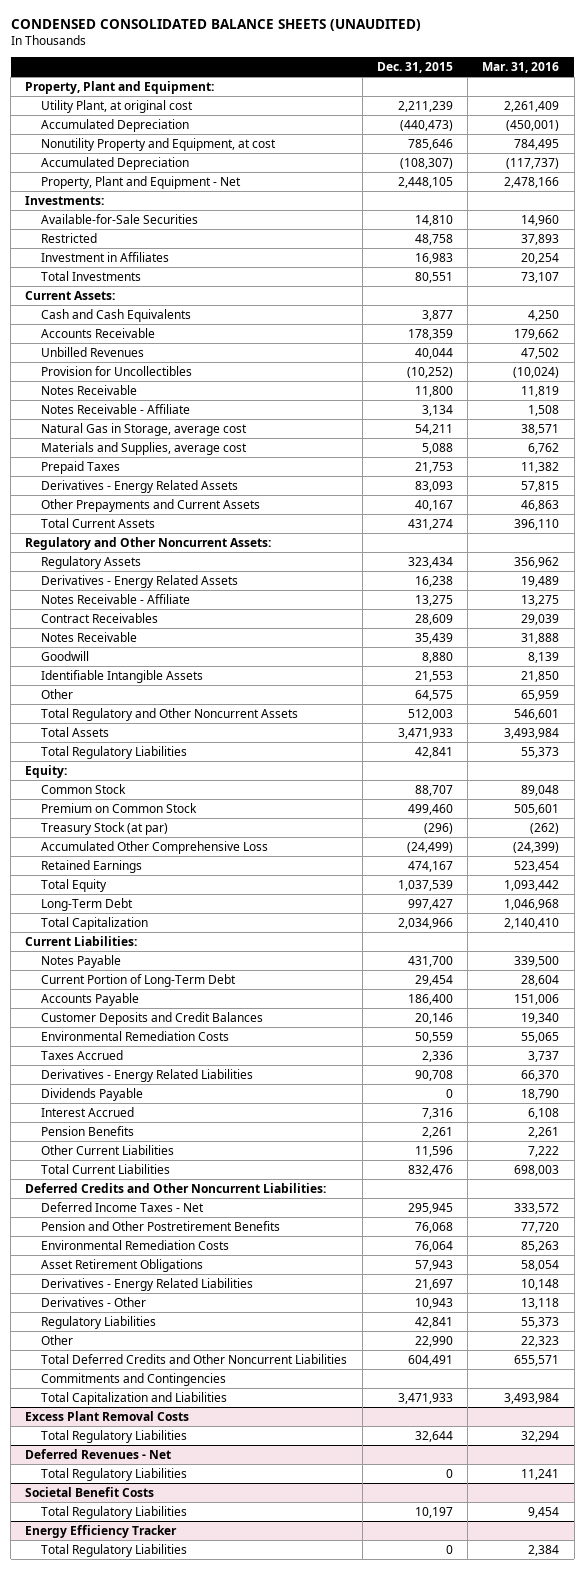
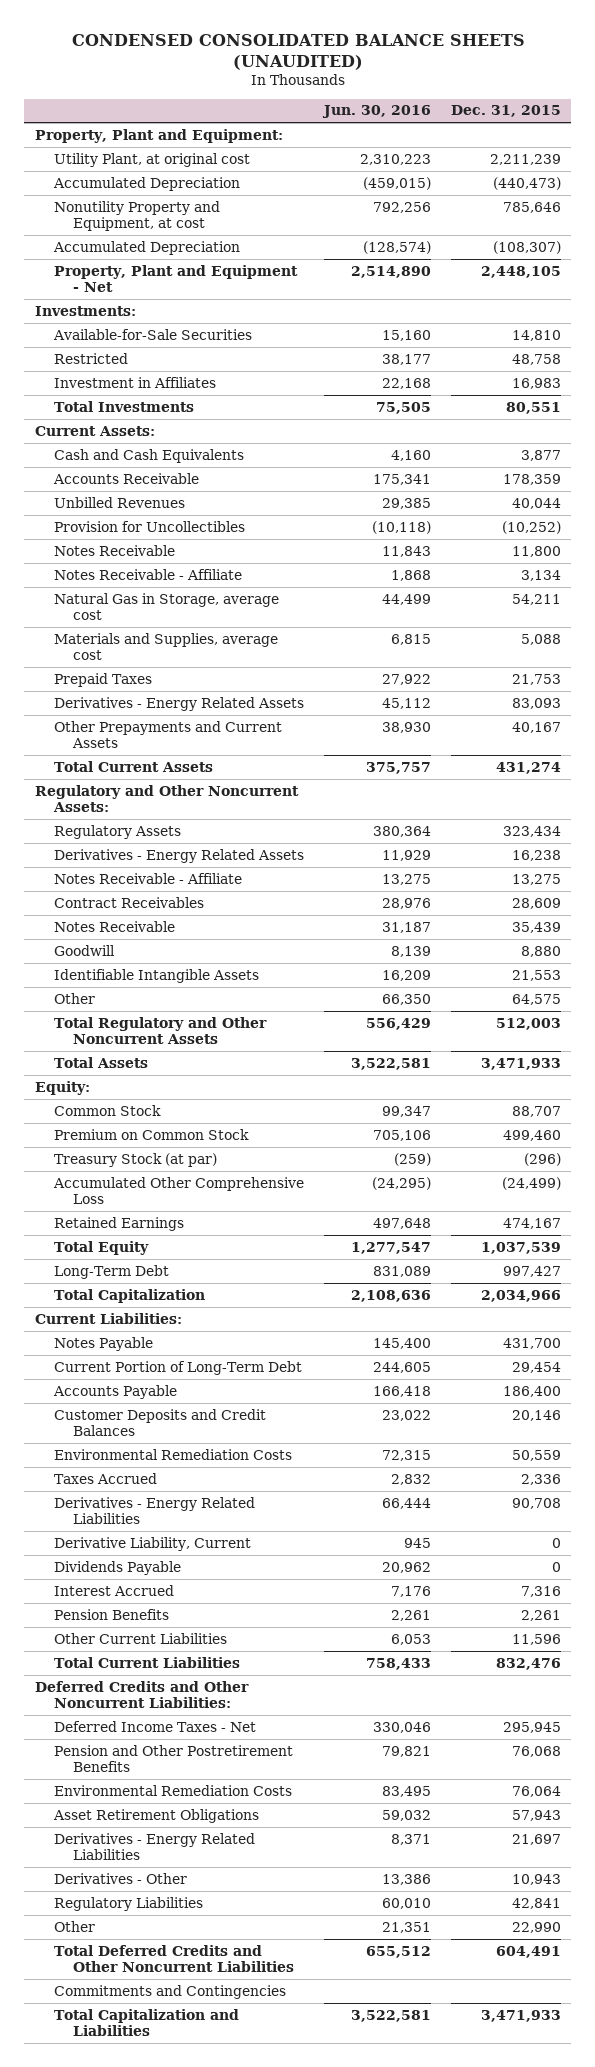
[482,61,560,73] Mar. 31, 2016 -> none
none -> [321,105,431,119] Jun. 30, 2016
[41,746,188,760] Total Regulatory Liabilities -> none
none -> [53,1536,251,1551] Derivative Liability, Current
[25,1411,190,1422] Excess Plant Removal Costs -> none
[41,1430,188,1444] Total Regulatory Liabilities -> none
[25,1449,172,1460] Deferred Revenues - Net -> none
[41,1468,188,1482] Total Regulatory Liabilities -> none
[25,1487,155,1498] Societal Benefit Costs -> none
[41,1506,188,1520] Total Regulatory Liabilities -> none
[25,1525,178,1539] Energy Efficiency Tracker -> none
[41,1544,188,1558] Total Regulatory Liabilities -> none

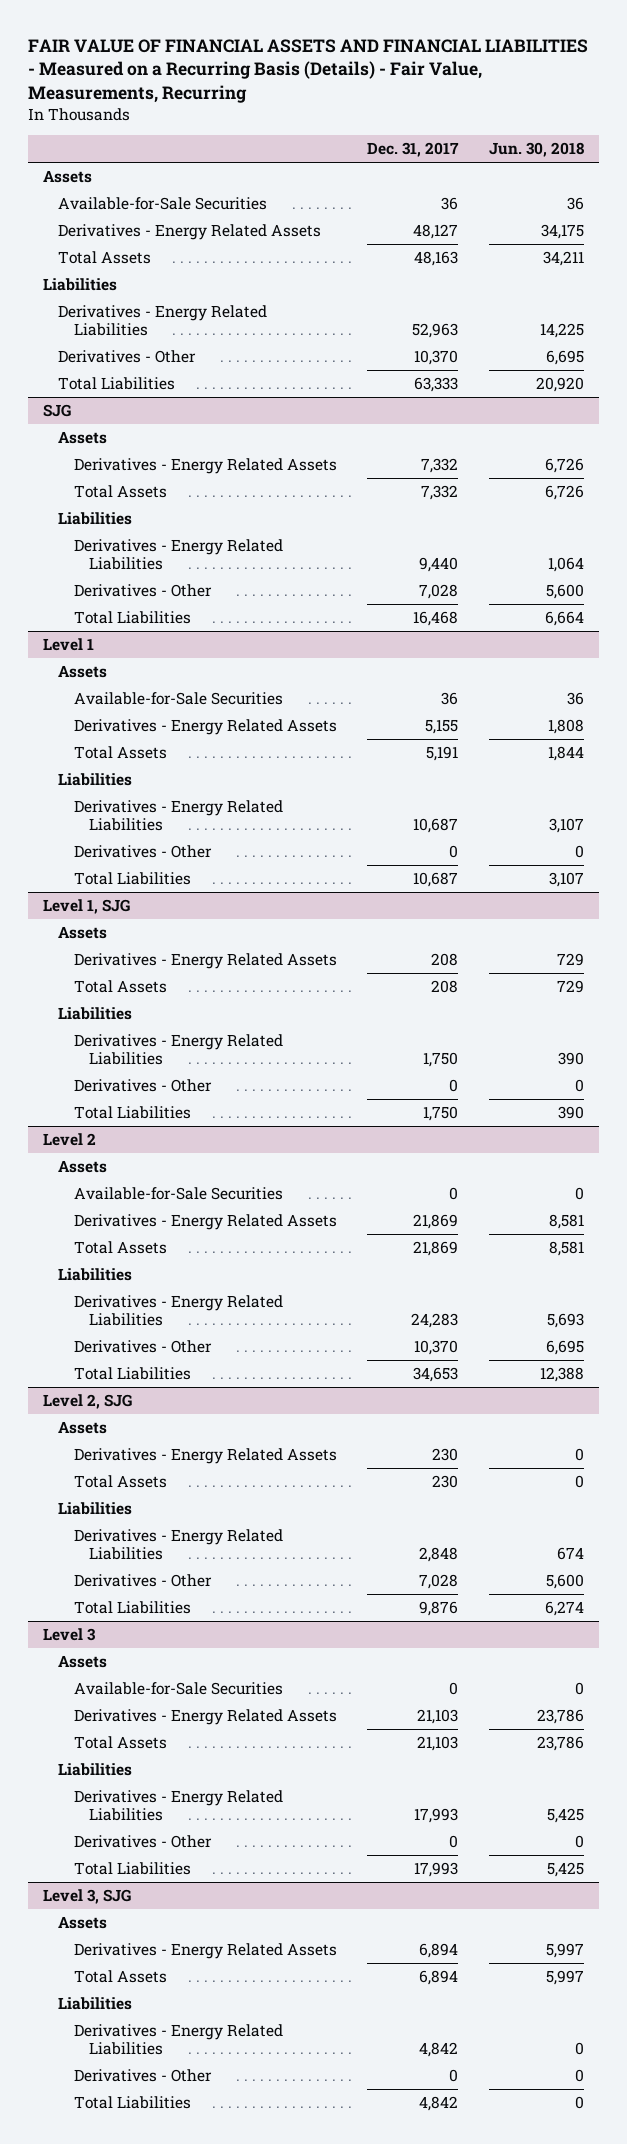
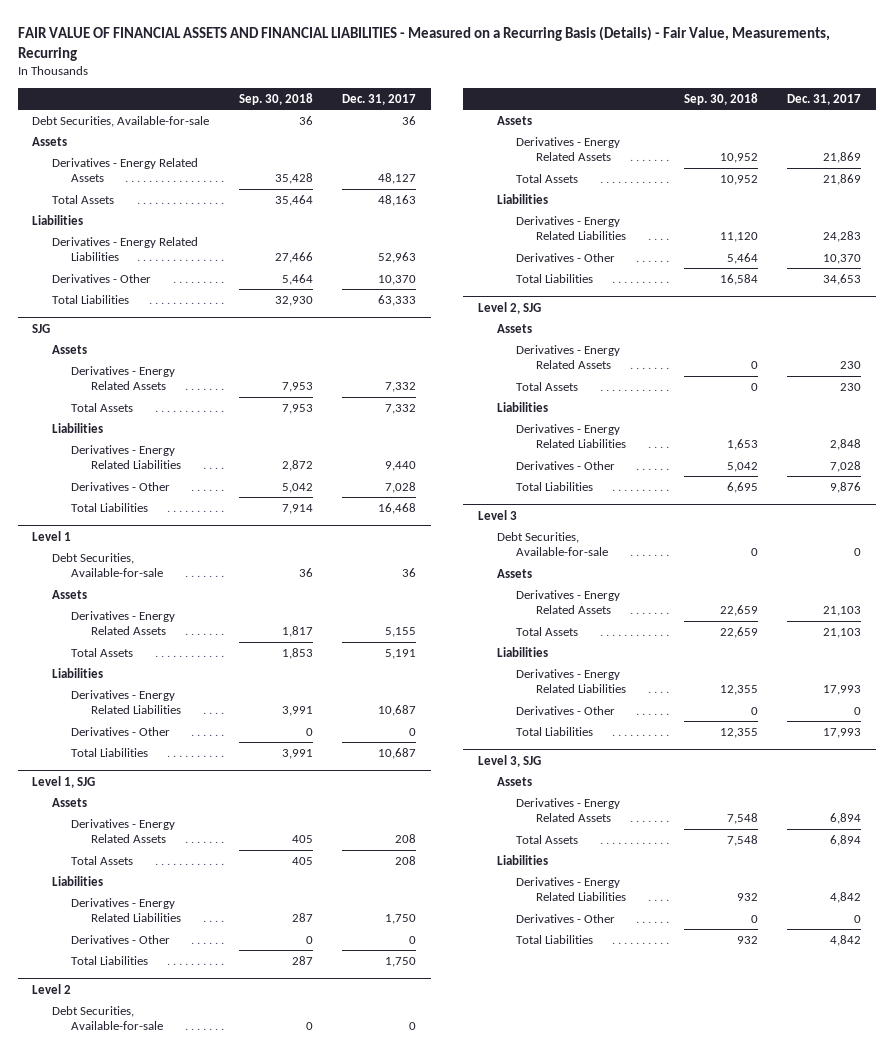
[488,141,584,157] Jun. 30, 2018 -> none
none -> [238,93,313,106] Sep. 30, 2018
none -> [32,115,210,127] Debt Securities, Available-for-sale
[58,197,268,211] Available-for-Sale Securities -> none
none -> [51,552,164,578] Debt Securities, Available-for-sale
[73,692,283,706] Available-for-Sale Securities -> none
none -> [51,1005,164,1031] Debt Securities, Available-for-sale
[73,1187,283,1201] Available-for-Sale Securities -> none
none -> [497,531,609,557] Debt Securities, Available-for-sale
[73,1682,283,1696] Available-for-Sale Securities -> none

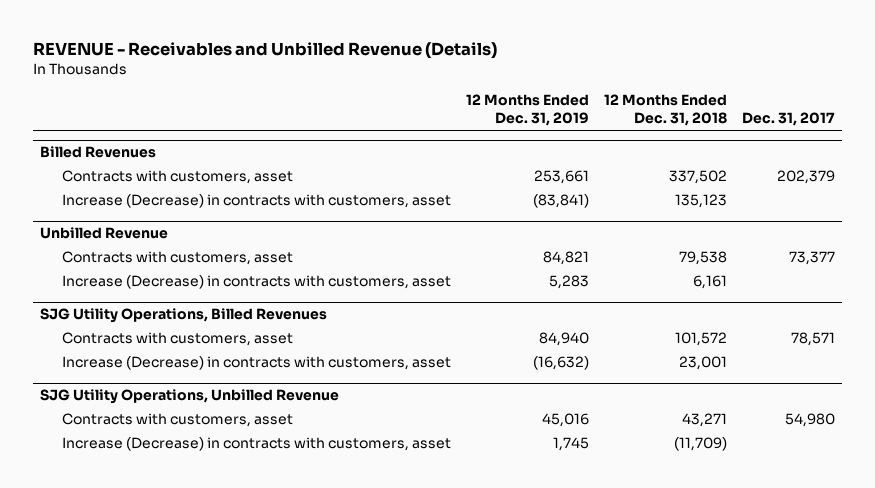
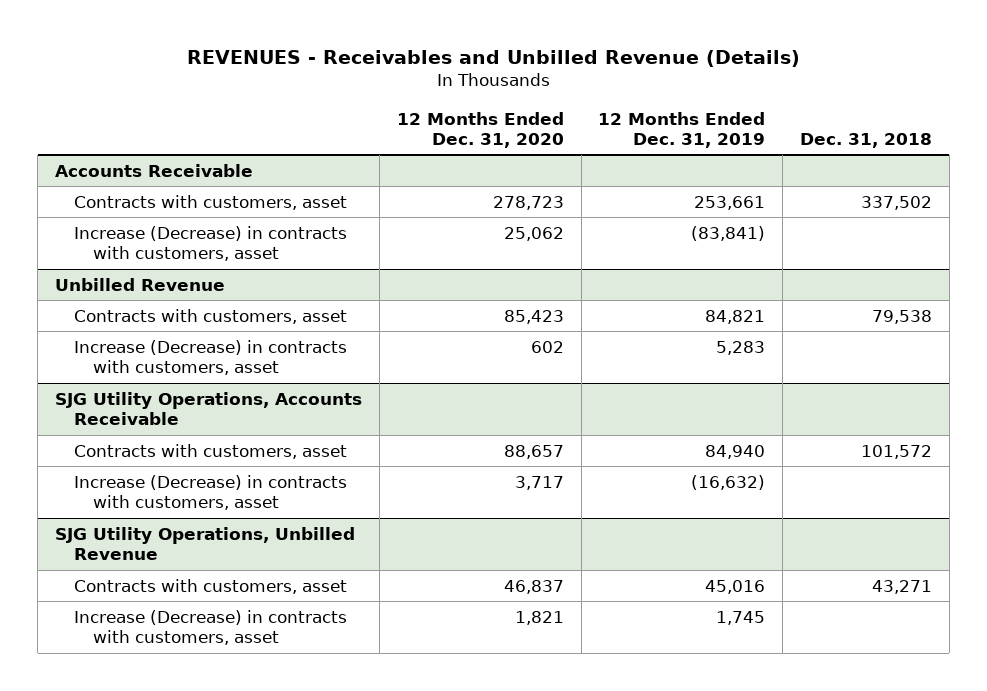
[32,41,497,59] REVENUE - Receivables and Unbilled Revenue (Details) -> [186,49,800,67] REVENUES - Receivables and Unbilled Revenue (Details)
[604,94,728,127] 12 Months Ended Dec. 31, 2018 -> none
[742,112,836,127] Dec. 31, 2017 -> none
none -> [396,111,564,149] 12 Months Ended Dec. 31, 2020
none -> [799,133,932,149] Dec. 31, 2018
[39,146,156,159] Billed Revenues -> [55,163,254,177] Accounts Receivable
[39,308,327,324] SJG Utility Operations, Billed Revenues -> none
none -> [55,391,363,426] SJG Utility Operations, Accounts Receivable

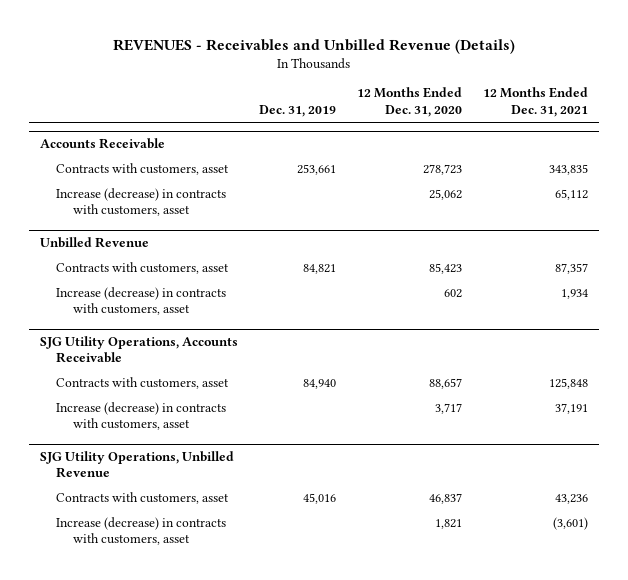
[598,111,766,149] 12 Months Ended Dec. 31, 2019 -> none
[799,133,932,149] Dec. 31, 2018 -> none
none -> [258,104,336,117] Dec. 31, 2019
none -> [483,87,589,117] 12 Months Ended Dec. 31, 2021
[74,225,348,262] Increase (Decrease) in contracts with customers, asset -> [56,187,227,217] Increase (decrease) in contracts with customers, asset
[74,339,348,376] Increase (Decrease) in contracts with customers, asset -> [56,286,227,316] Increase (decrease) in contracts with customers, asset
[74,474,348,511] Increase (Decrease) in contracts with customers, asset -> [56,401,227,431] Increase (decrease) in contracts with customers, asset
[74,609,348,646] Increase (Decrease) in contracts with customers, asset -> [56,516,227,546] Increase (decrease) in contracts with customers, asset

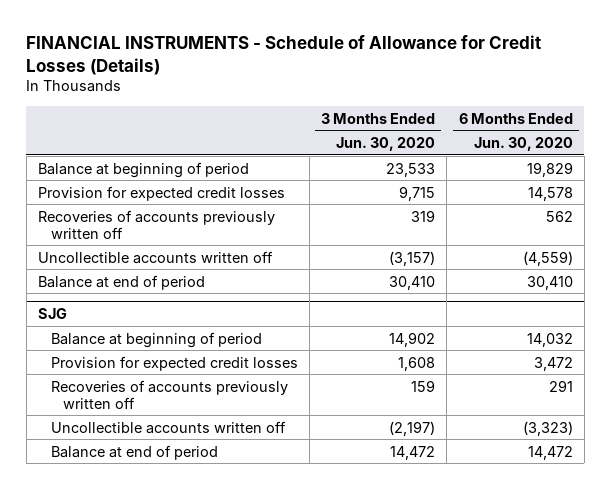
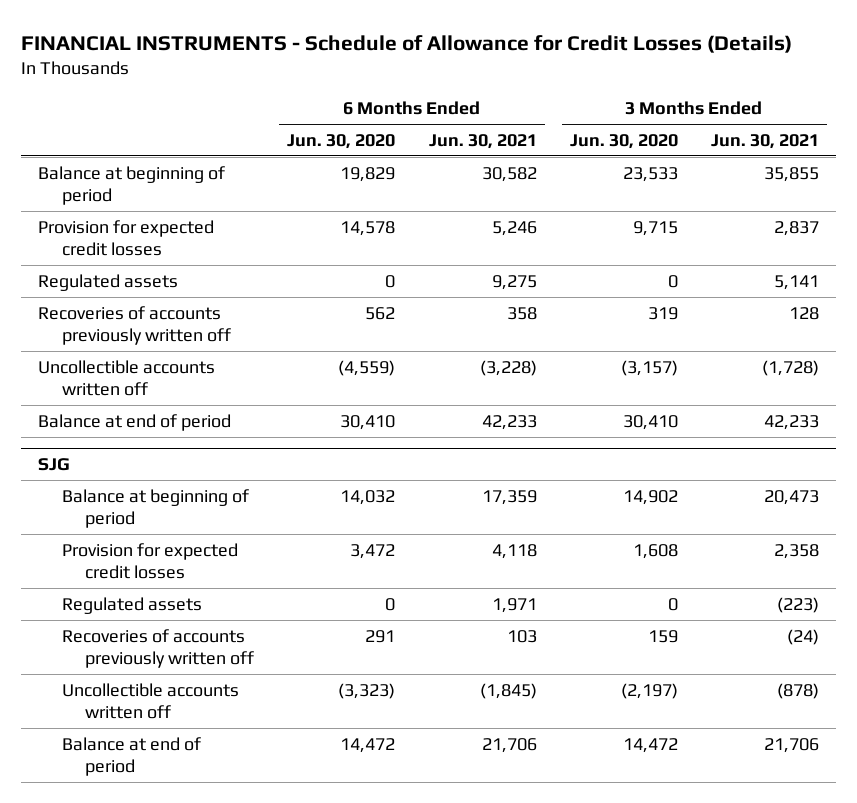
none -> [428,133,537,149] Jun. 30, 2021
none -> [710,133,819,149] Jun. 30, 2021
none -> [37,273,178,291] Regulated assets
none -> [61,596,202,614] Regulated assets

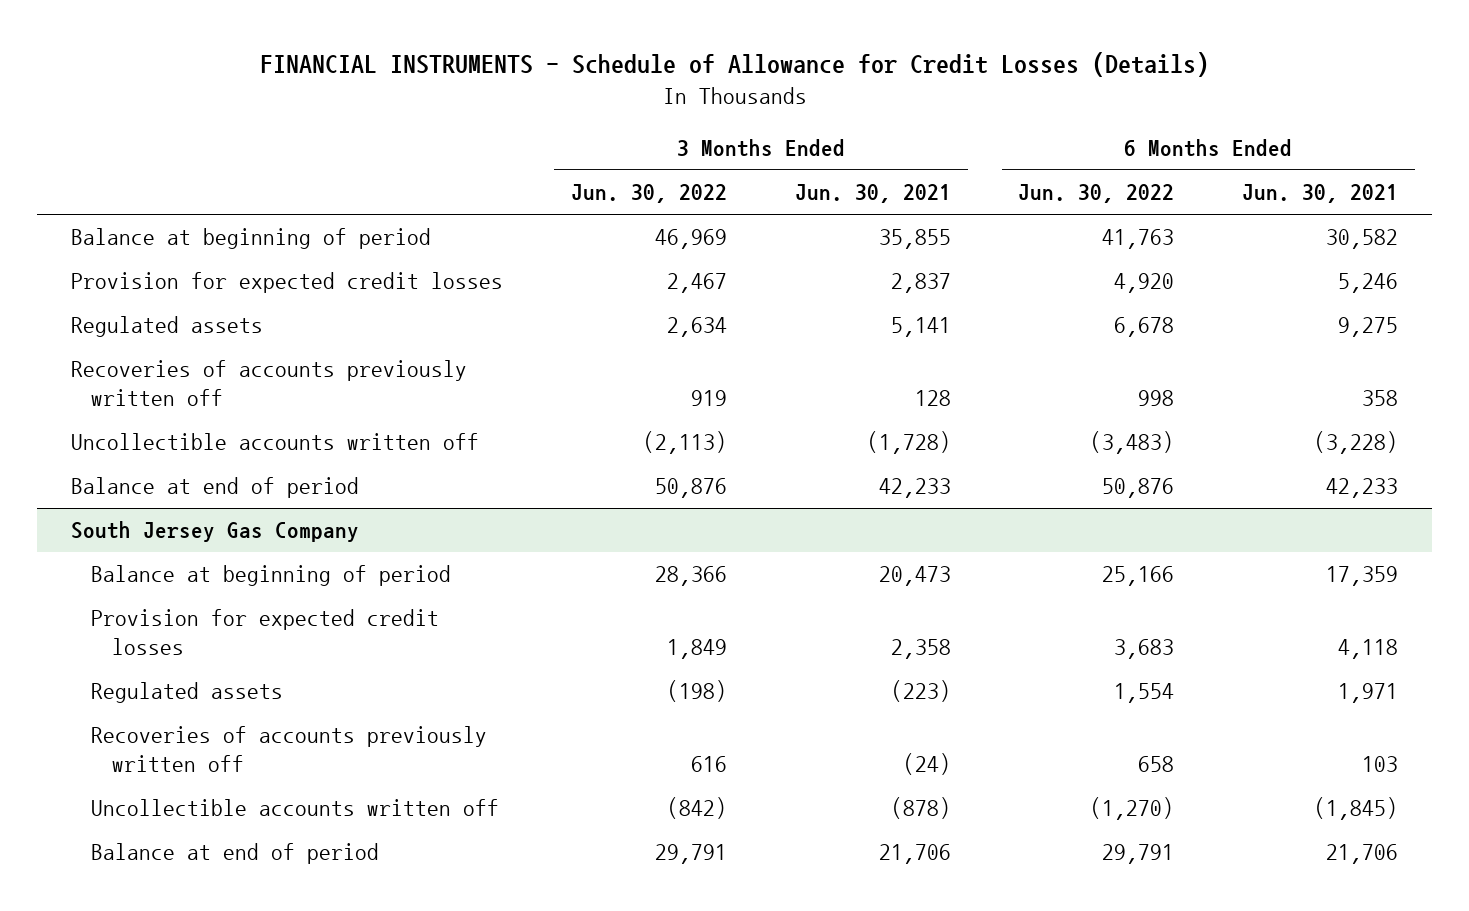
[287,133,396,149] Jun. 30, 2020 -> none
[569,133,678,149] Jun. 30, 2020 -> none
none -> [570,184,727,204] Jun. 30, 2022
none -> [1018,184,1175,204] Jun. 30, 2022
[37,457,70,471] SJG -> [70,521,359,543] South Jersey Gas Company

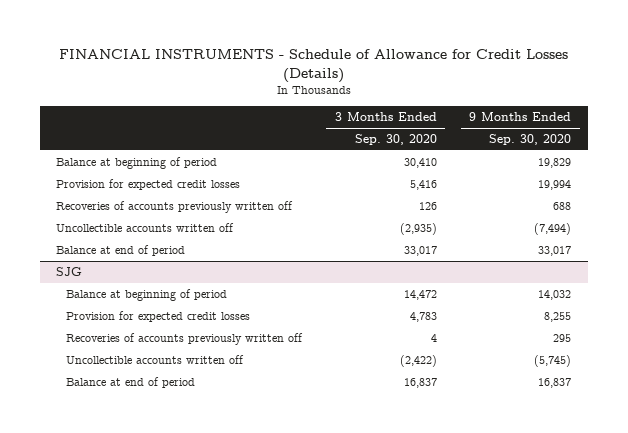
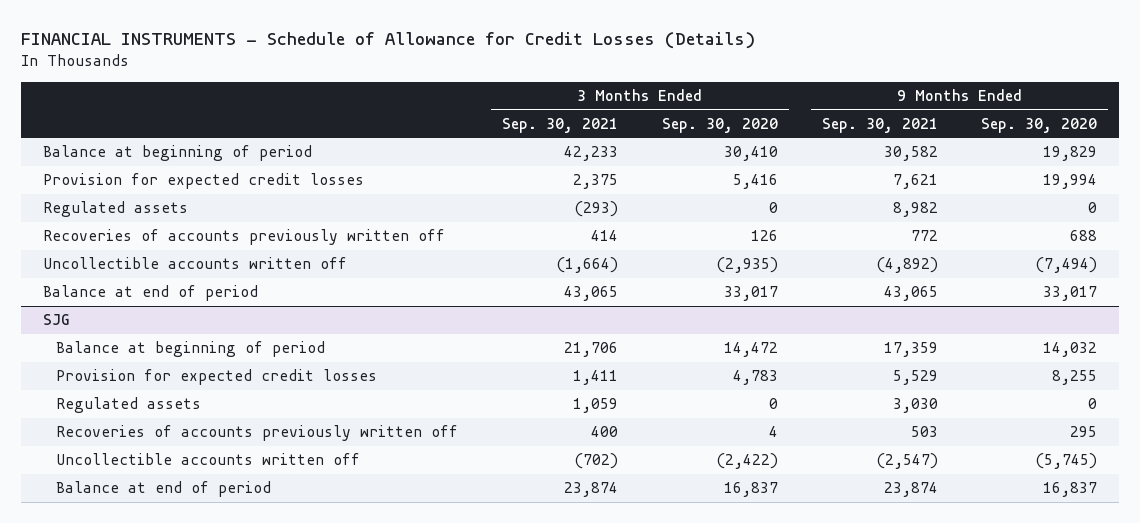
none -> [502,118,619,134] Sep. 30, 2021
none -> [821,118,938,134] Sep. 30, 2021
none -> [42,201,188,218] Regulated assets
none -> [56,397,202,414] Regulated assets

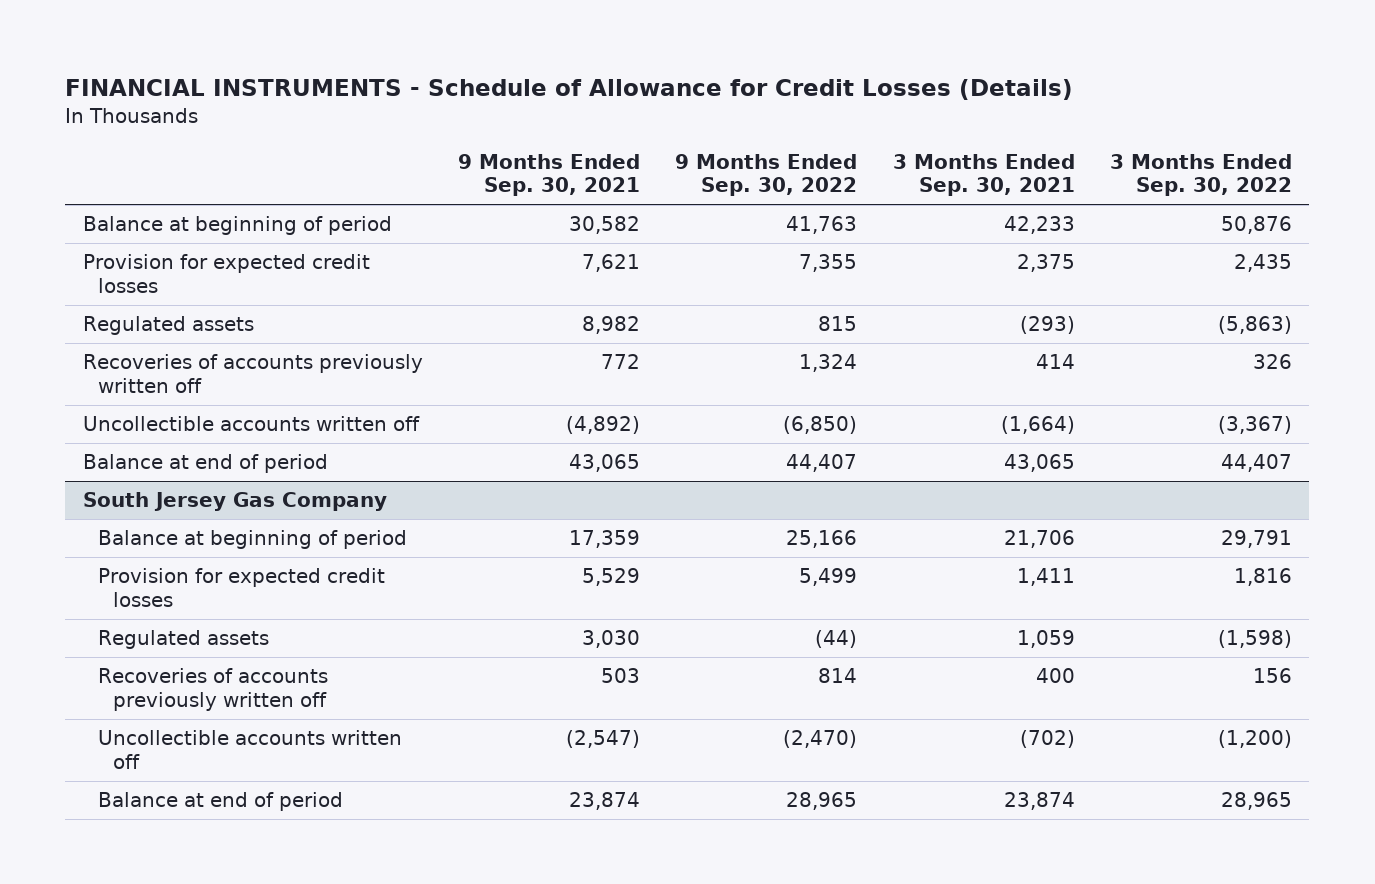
[661,118,778,134] Sep. 30, 2020 -> none
[981,118,1098,134] Sep. 30, 2020 -> none
none -> [675,153,858,197] 9 Months Ended Sep. 30, 2022
none -> [1109,153,1292,197] 3 Months Ended Sep. 30, 2022
[42,314,70,326] SJG -> [83,492,388,512] South Jersey Gas Company

